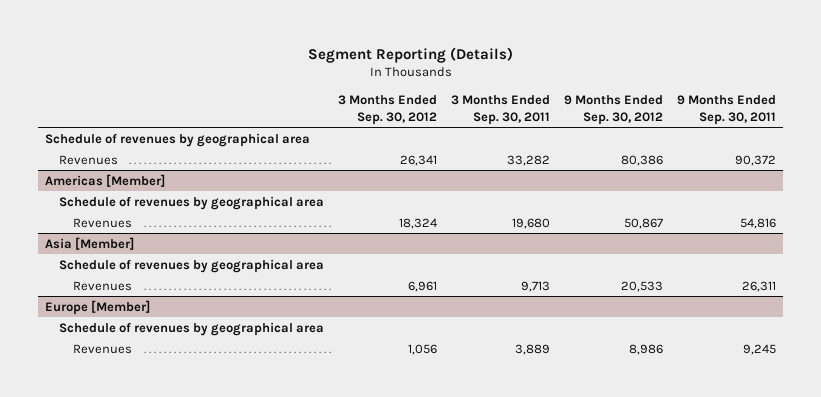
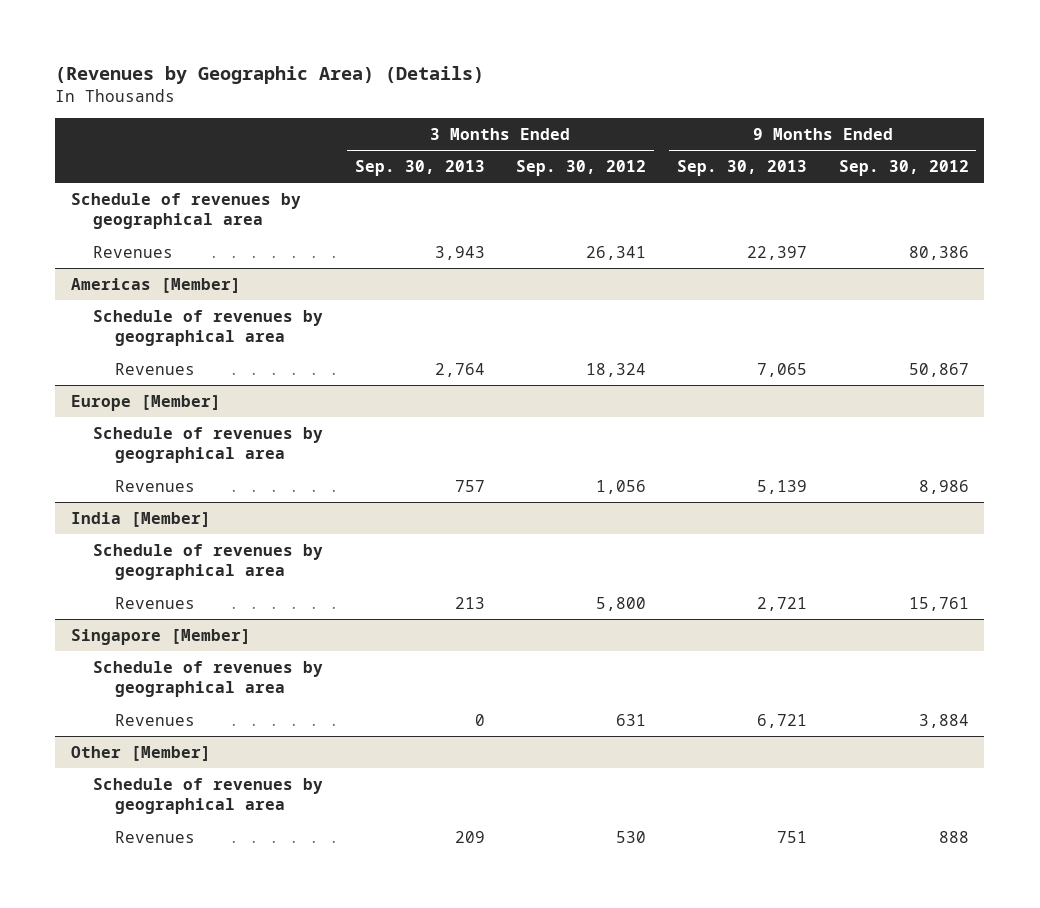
[307,46,513,63] Segment Reporting (Details) -> [55,66,485,85] (Revenues by Geographic Area) (Details)
[450,94,550,125] 3 Months Ended Sep. 30, 2011 -> none
[676,94,776,125] 9 Months Ended Sep. 30, 2011 -> none
none -> [354,160,485,177] Sep. 30, 2013
none -> [677,160,808,177] Sep. 30, 2013
[45,236,135,250] Asia [Member] -> none
[59,258,325,273] Schedule of revenues by geographical area -> none
[72,280,132,291] Revenues -> none
none -> [71,511,212,527] India [Member]
none -> [93,543,324,581] Schedule of revenues by geographical area
none -> [115,596,196,609] Revenues
none -> [71,628,252,645] Singapore [Member]
none -> [93,660,324,698] Schedule of revenues by geographical area
none -> [115,713,196,726] Revenues
none -> [71,745,212,761] Other [Member]
none -> [93,777,324,815] Schedule of revenues by geographical area
none -> [115,830,196,843] Revenues

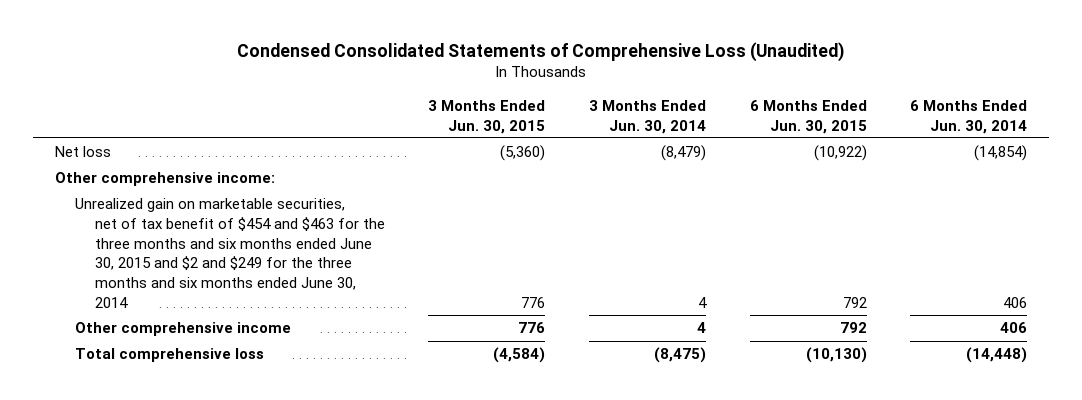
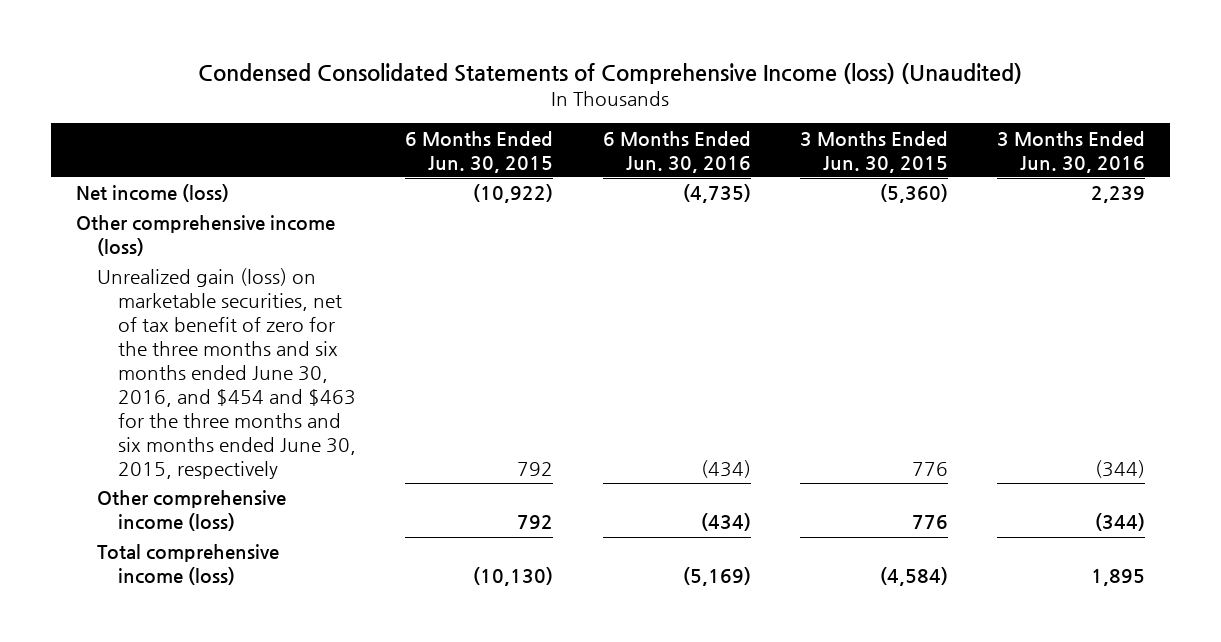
[237,41,845,62] Condensed Consolidated Statements of Comprehensive Loss (Unaudited) -> [198,62,1023,84] Condensed Consolidated Statements of Comprehensive Income (loss) (Unaudited)
[588,99,706,134] 3 Months Ended Jun. 30, 2014 -> none
[910,99,1028,134] 6 Months Ended Jun. 30, 2014 -> none
none -> [602,130,751,173] 6 Months Ended Jun. 30, 2016
none -> [997,130,1146,173] 3 Months Ended Jun. 30, 2016
[54,146,111,158] Net loss -> [75,184,229,203] Net income (loss)
[54,172,275,187] Other comprehensive income: -> [75,215,335,257] Other comprehensive income (loss)
[74,198,385,308] Unrealized gain on marketable securities, net of tax benefit of $454 and $463 for the three months and six months ended June 30, 2015 and $2 and $249 for the three months and six months ended June 30, 2014 -> [96,268,357,479] Unrealized gain (loss) on marketable securities, net of tax benefit of zero for the three months and six months ended June 30, 2016, and $454 and $463 for the three months and six months ended June 30, 2015, respectively
[74,322,291,337] Other comprehensive income -> [96,490,286,532] Other comprehensive income (loss)
[74,348,264,363] Total comprehensive loss -> [96,544,279,586] Total comprehensive income (loss)

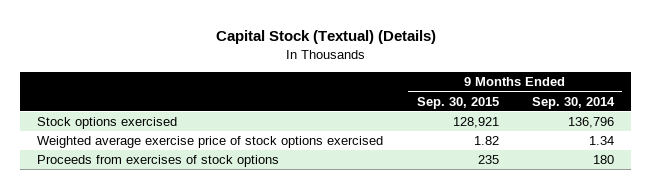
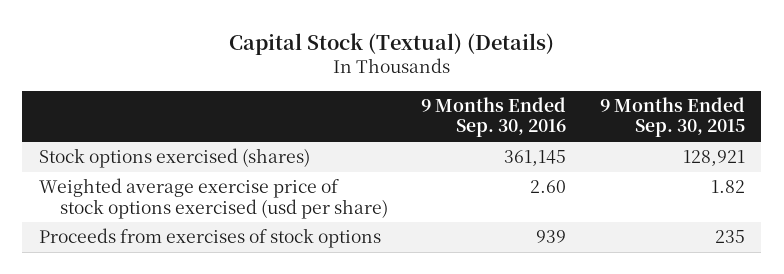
[532,96,616,109] Sep. 30, 2014 -> none
none -> [421,97,567,138] 9 Months Ended Sep. 30, 2016
[37,117,178,130] Stock options exercised -> [39,148,311,169] Stock options exercised (shares)
[37,136,384,149] Weighted average exercise price of stock options exercised -> [39,178,388,219] Weighted average exercise price of stock options exercised (usd per share)

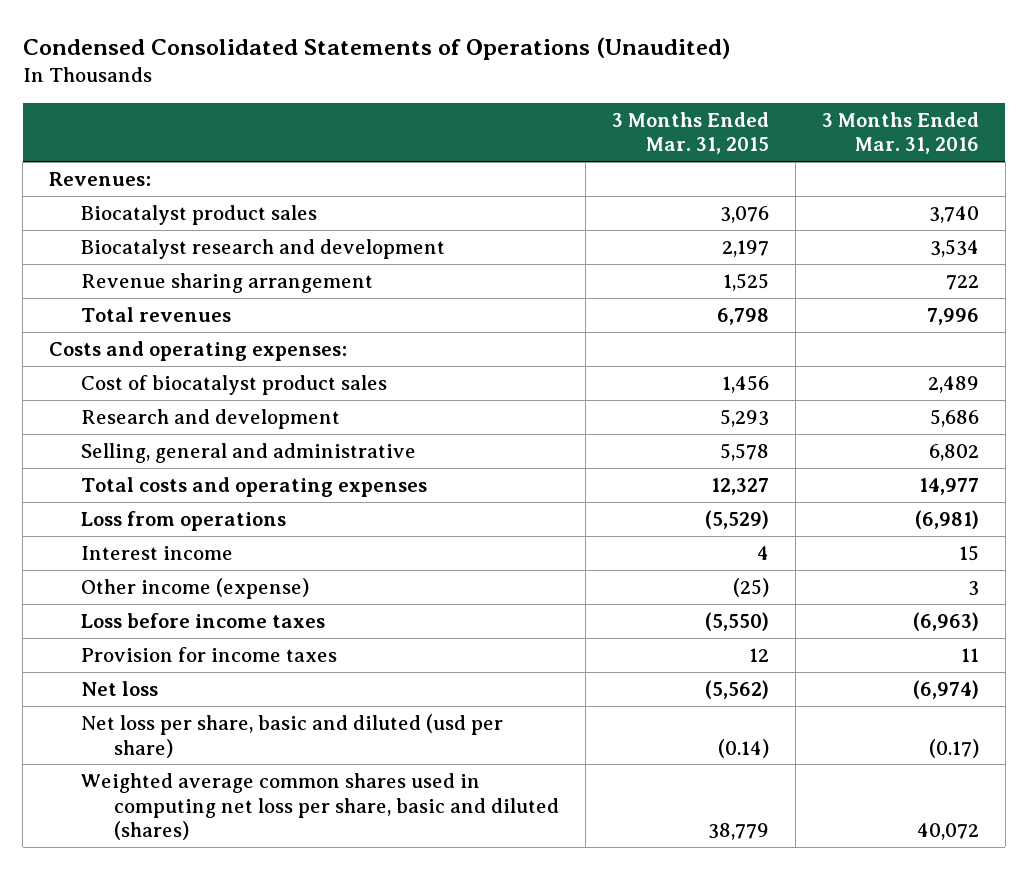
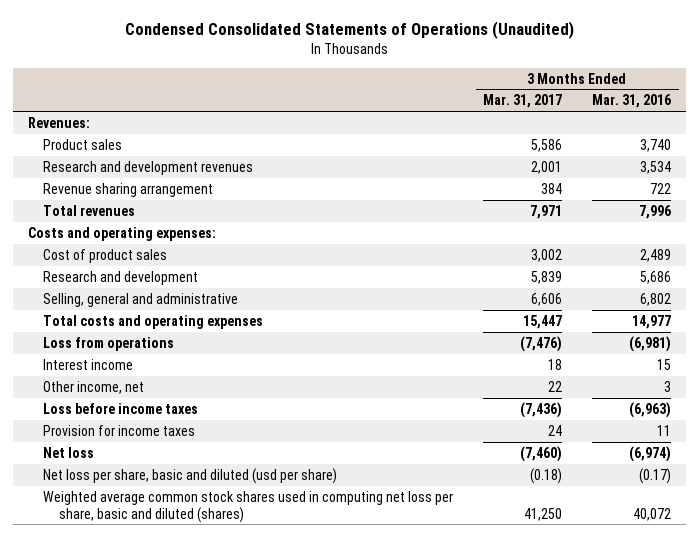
[611,111,769,155] 3 Months Ended Mar. 31, 2015 -> none
none -> [483,94,563,109] Mar. 31, 2017
[81,205,318,226] Biocatalyst product sales -> [43,138,123,150] Product sales
[81,239,446,260] Biocatalyst research and development -> [43,160,254,175] Research and development revenues
[81,375,388,396] Cost of biocatalyst product sales -> [43,248,168,263] Cost of product sales
[81,578,310,600] Other income (expense) -> [43,380,145,394] Other income, net
[81,773,559,841] Weighted average common shares used in computing net loss per share, basic and diluted (shares) -> [43,490,454,523] Weighted average common stock shares used in computing net loss per share, basic and diluted (shares)

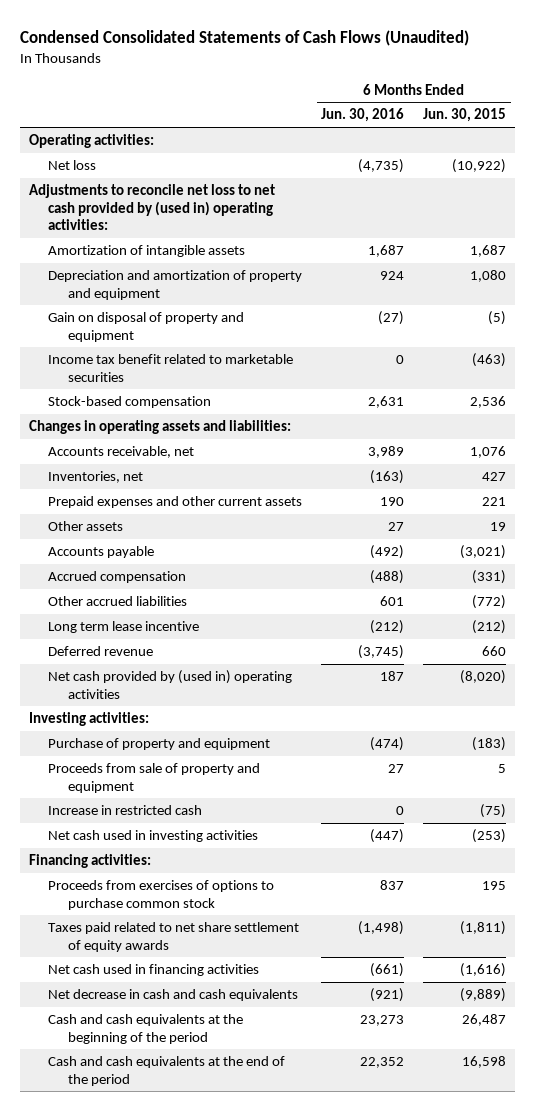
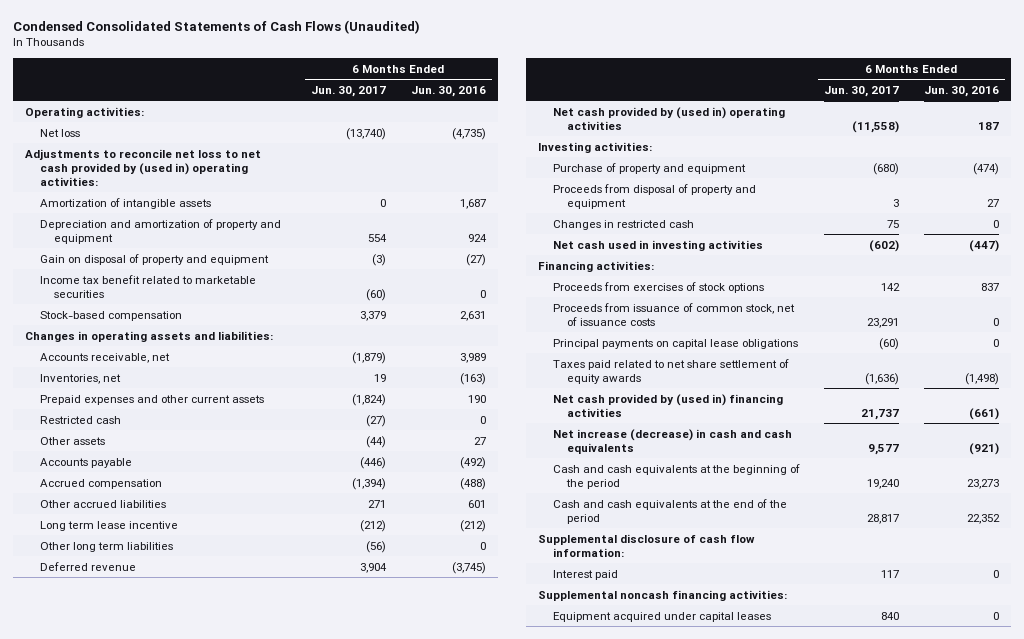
[423,108,507,123] Jun. 30, 2015 -> none
none -> [311,85,387,97] Jun. 30, 2017
none -> [39,415,121,424] Restricted cash
none -> [39,541,173,552] Other long term liabilities
[48,763,261,793] Proceeds from sale of property and equipment -> [552,183,756,209] Proceeds from disposal of property and equipment
[48,805,203,816] Increase in restricted cash -> [552,219,694,230] Changes in restricted cash
[48,880,275,910] Proceeds from exercises of options to purchase common stock -> [552,281,764,293] Proceeds from exercises of stock options
none -> [552,302,795,326] Proceeds from issuance of common stock, net of issuance costs
none -> [552,338,798,349] Principal payments on capital lease obligations
[48,964,260,977] Net cash used in financing activities -> [552,393,783,417] Net cash provided by (used in) financing activities
[48,989,299,1002] Net decrease in cash and cash equivalents -> [552,428,792,454] Net increase (decrease) in cash and cash equivalents
none -> [538,533,756,557] Supplemental disclosure of cash flow information:
none -> [552,569,618,580] Interest paid
none -> [538,589,788,601] Supplemental noncash financing activities:
none -> [552,611,771,622] Equipment acquired under capital leases

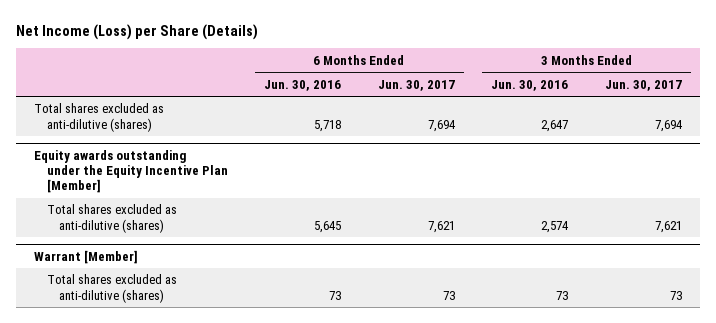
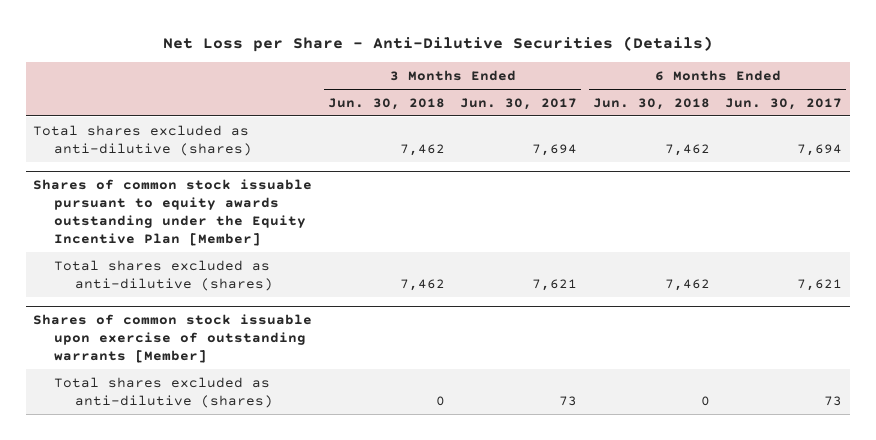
[15,23,258,40] Net Income (Loss) per Share (Details) -> [162,35,713,52] Net Loss per Share - Anti-Dilutive Securities (Details)
[264,79,342,91] Jun. 30, 2016 -> none
[491,79,569,91] Jun. 30, 2016 -> none
none -> [327,97,445,110] Jun. 30, 2018
none -> [592,97,710,110] Jun. 30, 2018
[33,150,228,194] Equity awards outstanding under the Equity Incentive Plan [Member] -> [33,178,313,246] Shares of common stock issuable pursuant to equity awards outstanding under the Equity Incentive Plan [Member]
[33,250,138,265] Warrant [Member] -> [33,313,313,363] Shares of common stock issuable upon exercise of outstanding warrants [Member]

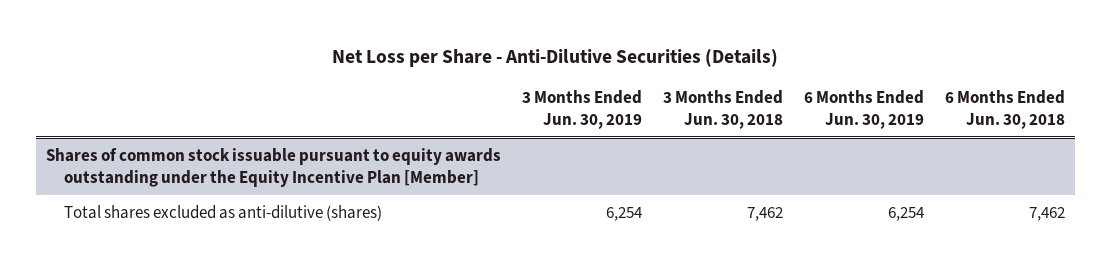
[460,97,578,110] Jun. 30, 2017 -> none
[725,97,843,110] Jun. 30, 2017 -> none
none -> [522,90,643,130] 3 Months Ended Jun. 30, 2019
none -> [803,90,924,130] 6 Months Ended Jun. 30, 2019
[33,124,253,156] Total shares excluded as anti-dilutive (shares) -> none
[33,313,313,363] Shares of common stock issuable upon exercise of outstanding warrants [Member] -> none
[54,376,273,408] Total shares excluded as anti-dilutive (shares) -> none

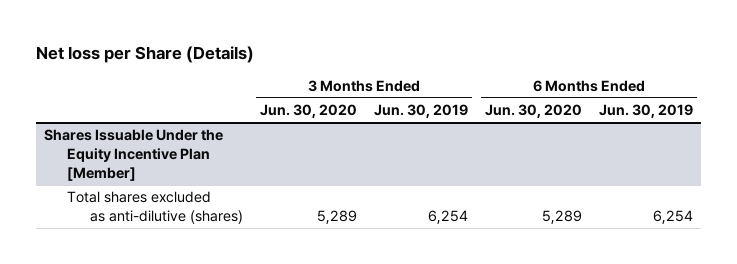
[332,48,779,67] Net Loss per Share - Anti-Dilutive Securities (Details) -> [35,45,254,63] Net loss per Share (Details)
[662,90,783,130] 3 Months Ended Jun. 30, 2018 -> none
[944,90,1065,130] 6 Months Ended Jun. 30, 2018 -> none
none -> [259,104,357,119] Jun. 30, 2020
none -> [484,104,582,119] Jun. 30, 2020
[46,148,502,188] Shares of common stock issuable pursuant to equity awards outstanding under the Equity Incentive Plan [Member] -> [44,129,224,181] Shares Issuable Under the Equity Incentive Plan [Member]

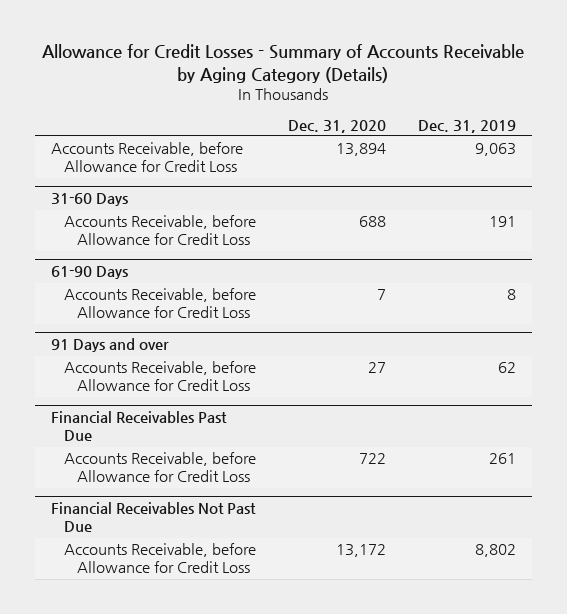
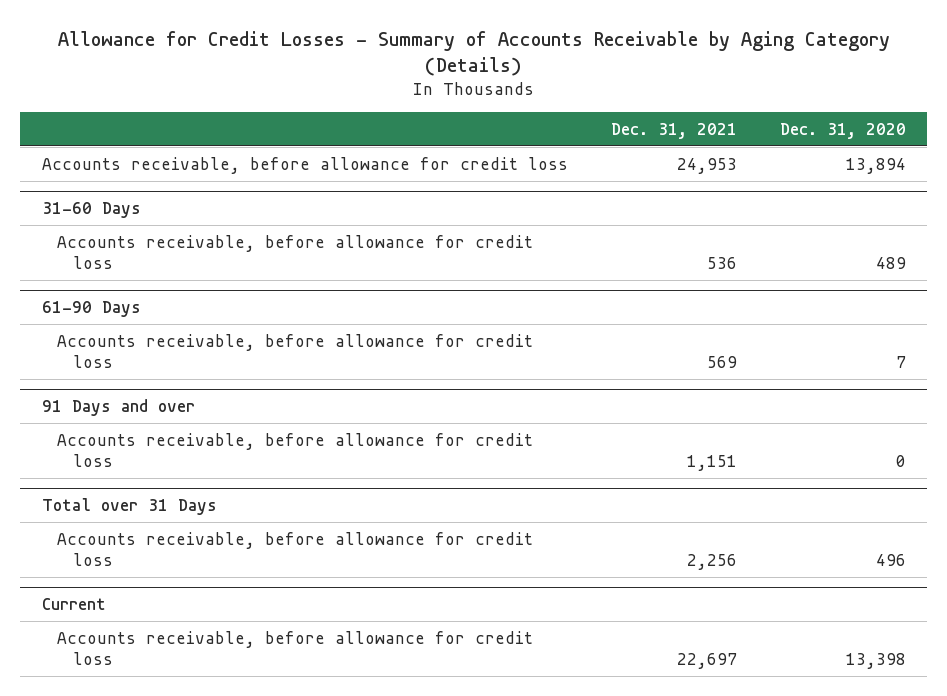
[417,119,516,133] Dec. 31, 2019 -> none
none -> [610,122,737,139] Dec. 31, 2021
[51,142,244,173] Accounts Receivable, before Allowance for Credit Loss -> [41,156,568,174] Accounts receivable, before allowance for credit loss
[64,215,257,246] Accounts Receivable, before Allowance for Credit Loss -> [57,234,534,269] Accounts receivable, before allowance for credit loss
[359,216,387,228] 688 -> [875,256,906,269] 489
[64,288,257,319] Accounts Receivable, before Allowance for Credit Loss -> [57,333,534,368] Accounts receivable, before allowance for credit loss
[64,361,257,392] Accounts Receivable, before Allowance for Credit Loss -> [57,432,534,467] Accounts receivable, before allowance for credit loss
[368,362,387,374] 27 -> [895,454,906,467] 0
[51,411,228,442] Financial Receivables Past Due -> [41,498,217,516] Total over 31 Days
[64,452,257,483] Accounts Receivable, before Allowance for Credit Loss -> [57,531,534,566] Accounts receivable, before allowance for credit loss
[359,453,387,465] 722 -> [875,553,906,566] 496
[51,502,257,533] Financial Receivables Not Past Due -> [41,598,106,611] Current
[64,543,257,574] Accounts Receivable, before Allowance for Credit Loss -> [57,630,534,665] Accounts receivable, before allowance for credit loss
[336,544,387,558] 13,172 -> [845,652,906,669] 13,398

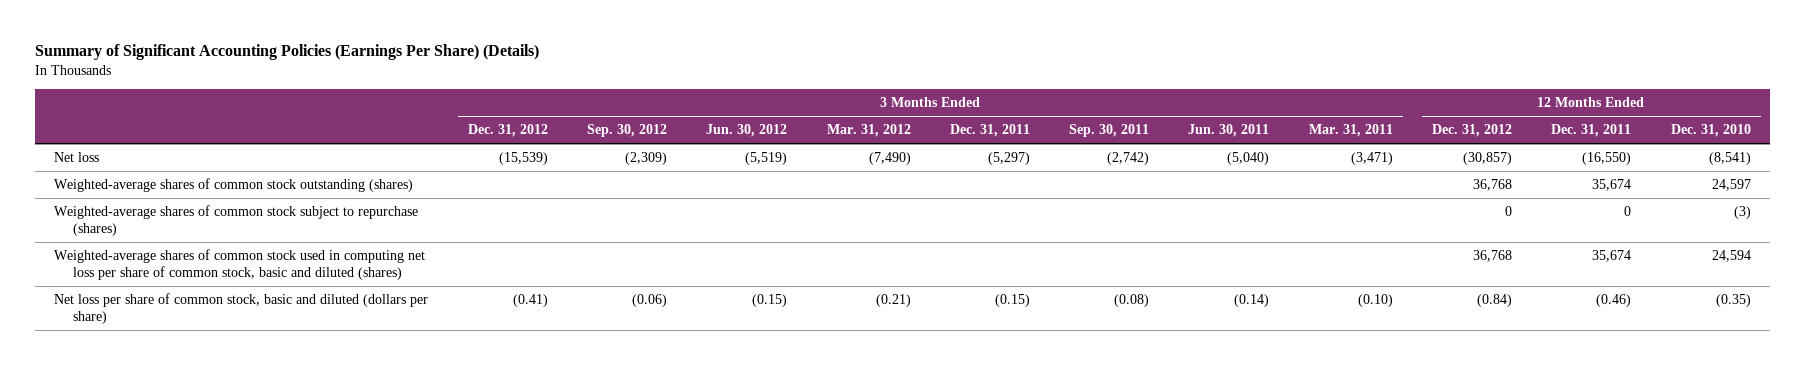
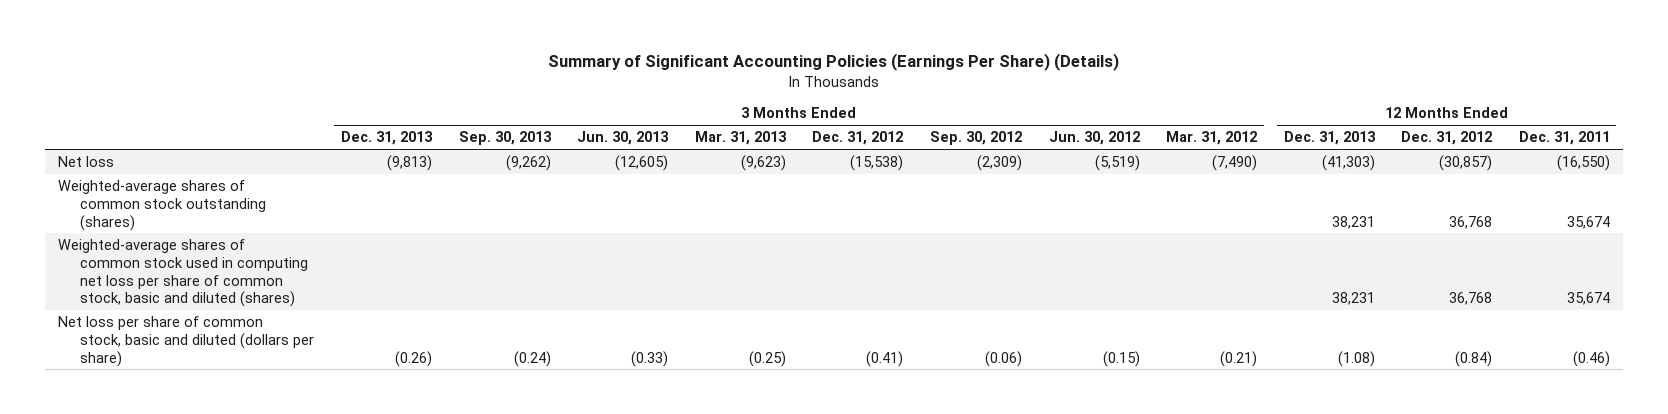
[949,124,1030,138] Dec. 31, 2011 -> none
[1069,124,1150,138] Sep. 30, 2011 -> none
[1188,124,1270,138] Jun. 30, 2011 -> none
[1308,124,1393,138] Mar. 31, 2011 -> none
[1670,124,1751,138] Dec. 31, 2010 -> none
none -> [341,131,434,146] Dec. 31, 2013
none -> [458,131,552,146] Sep. 30, 2013
none -> [577,131,670,146] Jun. 30, 2013
none -> [694,131,787,146] Mar. 31, 2013
none -> [1283,131,1376,146] Dec. 31, 2013
[498,151,548,165] (15,539) -> [850,155,904,172] (15,538)
[54,204,419,237] Weighted-average shares of common stock subject to repurchase (shares) -> none

